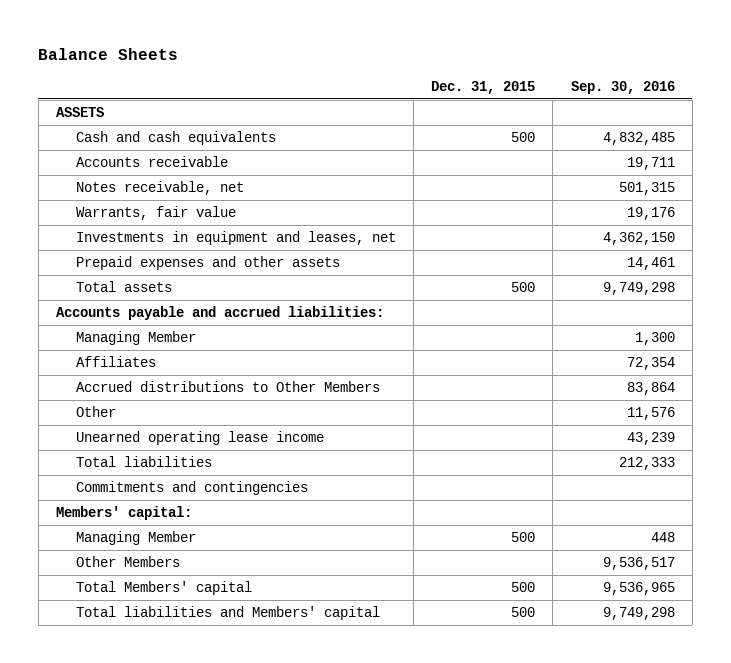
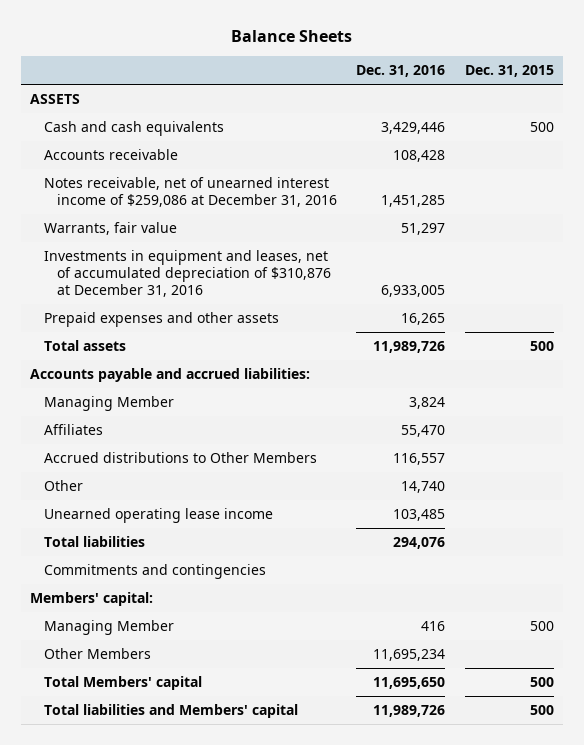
[570,80,675,94] Sep. 30, 2016 -> none
none -> [356,65,446,78] Dec. 31, 2016
[75,180,244,195] Notes receivable, net -> [43,176,337,208] Notes receivable, net of unearned interest income of $259,086 at December 31, 2016
[75,230,396,245] Investments in equipment and leases, net -> [43,249,331,298] Investments in equipment and leases, net of accumulated depreciation of $310,876 at December 31, 2016

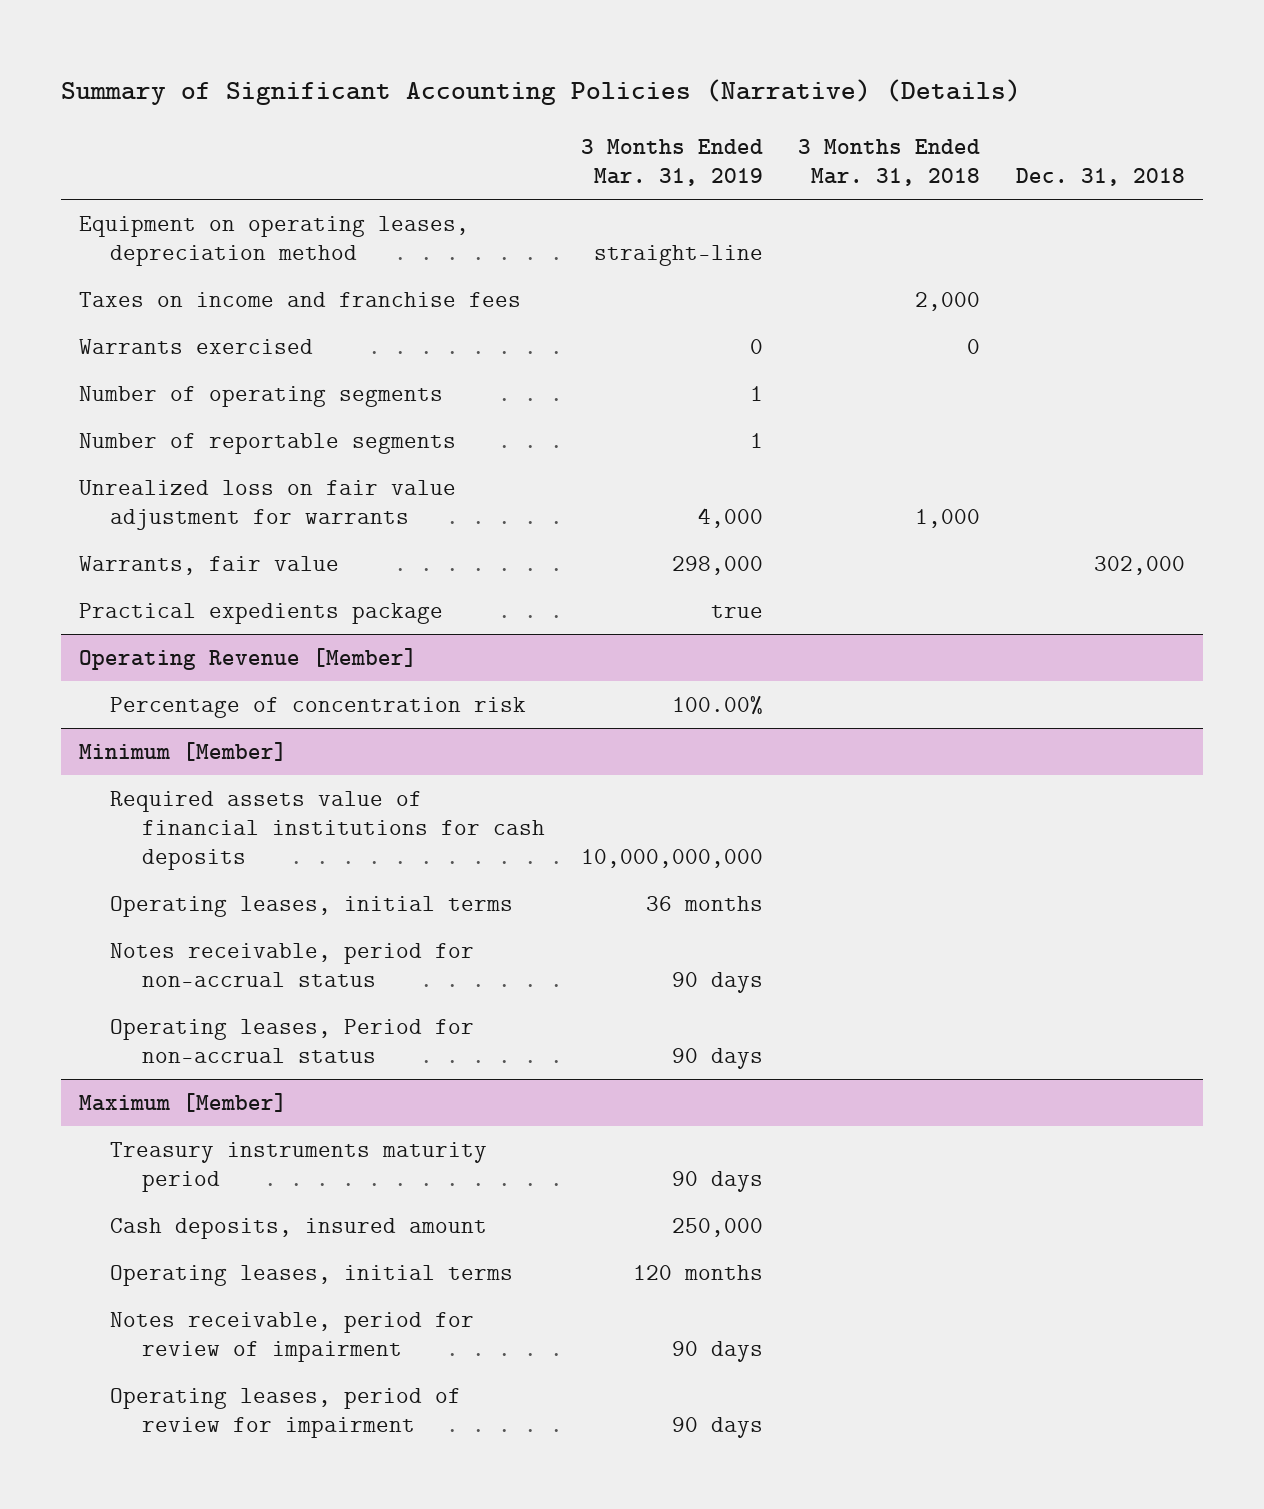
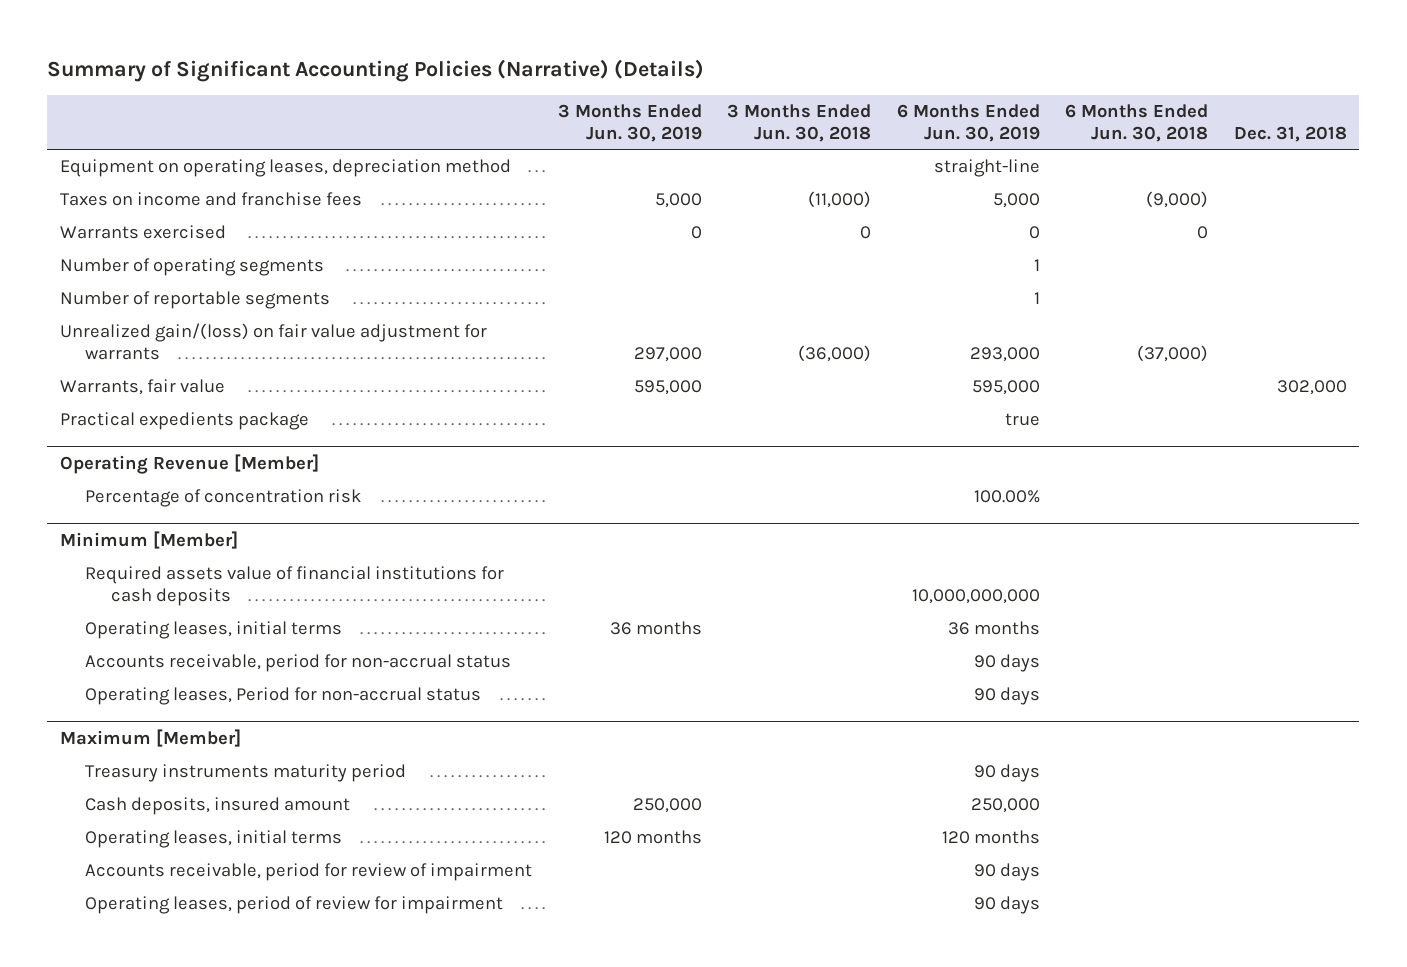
[580,138,763,186] 3 Months Ended Mar. 31, 2019 -> none
[798,138,981,186] 3 Months Ended Mar. 31, 2018 -> none
none -> [557,103,702,142] 3 Months Ended Jun. 30, 2019
none -> [727,103,872,142] 3 Months Ended Jun. 30, 2018
none -> [896,103,1040,142] 6 Months Ended Jun. 30, 2019
none -> [1065,103,1209,142] 6 Months Ended Jun. 30, 2018
[79,480,457,530] Unrealized loss on fair value adjustment for warrants -> [60,323,488,360] Unrealized gain/(loss) on fair value adjustment for warrants
[110,943,475,987] Notes receivable, period for non-accrual status -> [85,654,512,673] Accounts receivable, period for non-accrual status
[110,1312,475,1362] Notes receivable, period for review of impairment -> [85,863,533,882] Accounts receivable, period for review of impairment

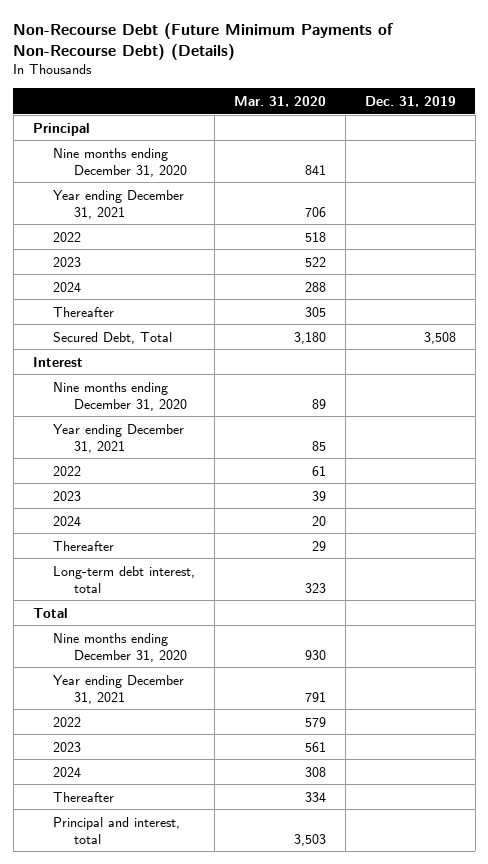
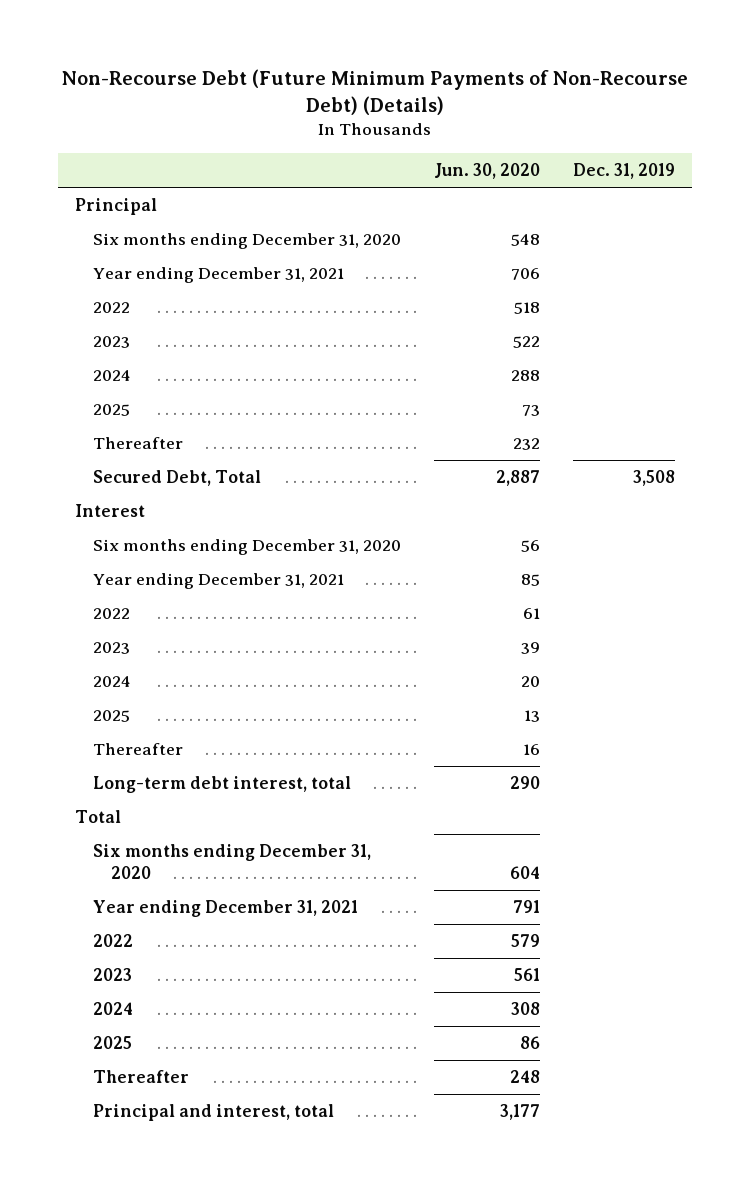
[234,95,327,107] Mar. 31, 2020 -> none
none -> [433,162,540,179] Jun. 30, 2020
[53,147,187,177] Nine months ending December 31, 2020 -> [92,233,401,250] Six months ending December 31, 2020
none -> [92,404,130,417] 2025
[53,381,187,411] Nine months ending December 31, 2020 -> [92,539,401,556] Six months ending December 31, 2020
none -> [92,710,130,723] 2025
[53,632,187,662] Nine months ending December 31, 2020 -> [92,844,371,879] Six months ending December 31, 2020
none -> [92,1036,132,1050] 2025

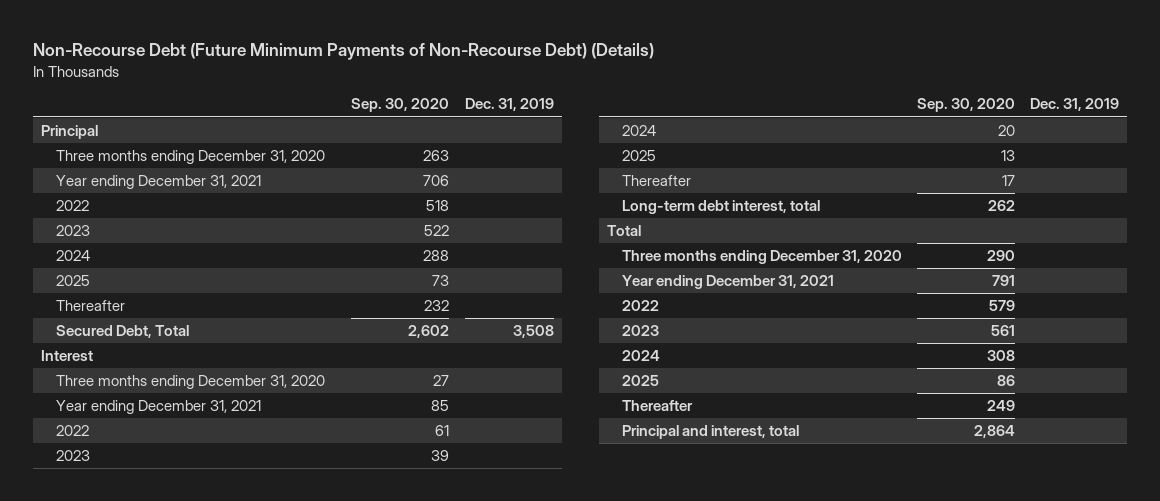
[433,162,540,179] Jun. 30, 2020 -> none
none -> [351,98,450,113] Sep. 30, 2020
[92,233,401,250] Six months ending December 31, 2020 -> [56,150,326,165] Three months ending December 31, 2020
[92,539,401,556] Six months ending December 31, 2020 -> [56,375,326,390] Three months ending December 31, 2020
[92,844,371,879] Six months ending December 31, 2020 -> [621,250,902,265] Three months ending December 31, 2020

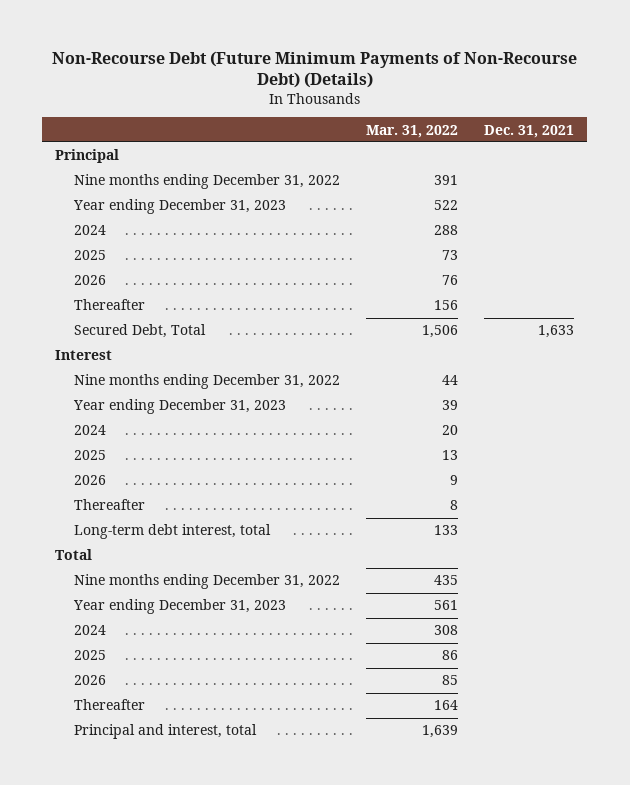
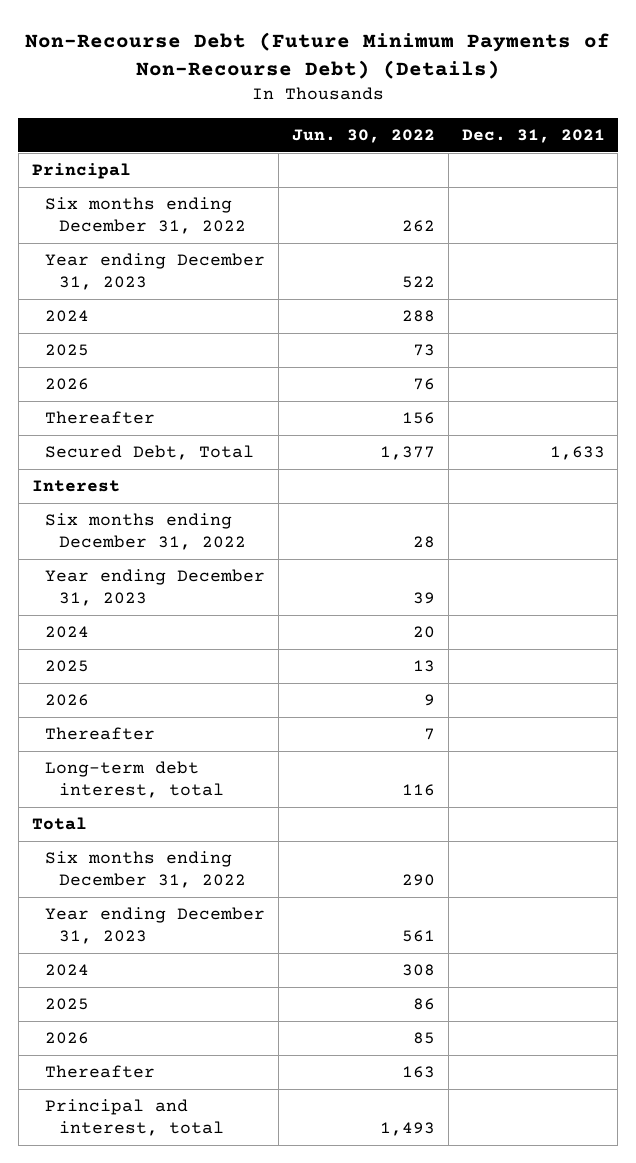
[366,124,459,138] Mar. 31, 2022 -> none
none -> [291,129,435,144] Jun. 30, 2022
[73,174,340,190] Nine months ending December 31, 2022 -> [45,197,246,234] Six months ending December 31, 2022
[73,374,340,390] Nine months ending December 31, 2022 -> [45,513,246,550] Six months ending December 31, 2022
[73,574,340,590] Nine months ending December 31, 2022 -> [45,851,246,888] Six months ending December 31, 2022

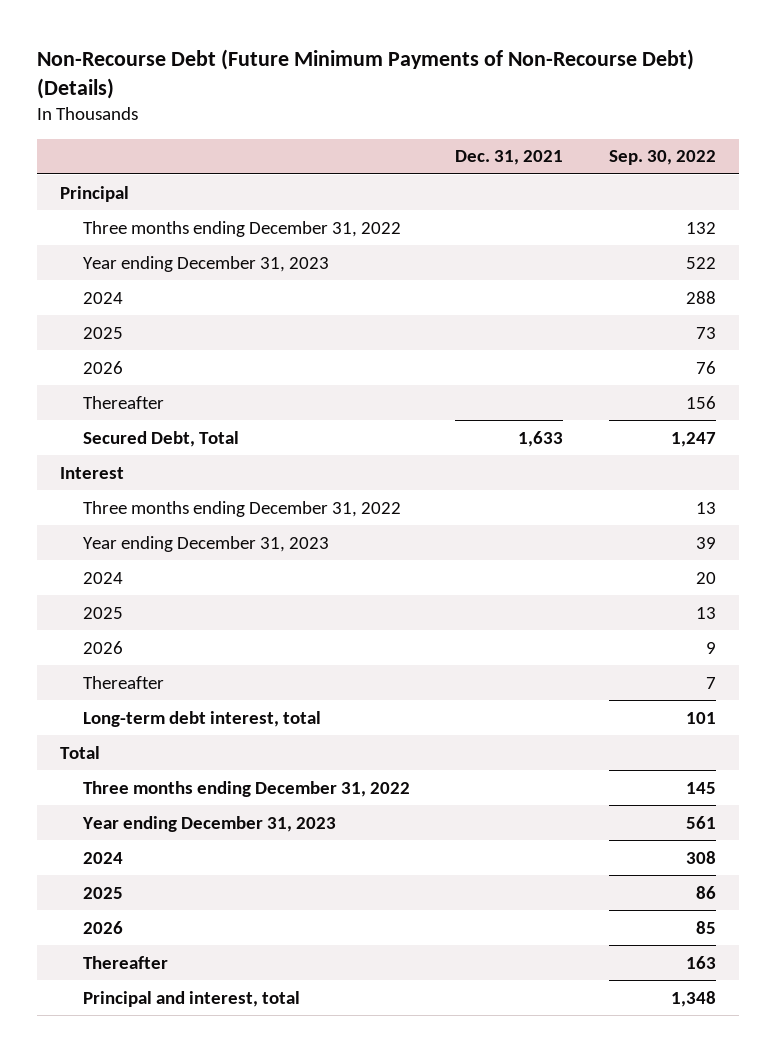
[291,129,435,144] Jun. 30, 2022 -> none
none -> [609,150,717,166] Sep. 30, 2022
[45,197,246,234] Six months ending December 31, 2022 -> [82,220,401,237] Three months ending December 31, 2022
[45,513,246,550] Six months ending December 31, 2022 -> [82,500,401,517] Three months ending December 31, 2022
[45,851,246,888] Six months ending December 31, 2022 -> [82,780,410,797] Three months ending December 31, 2022

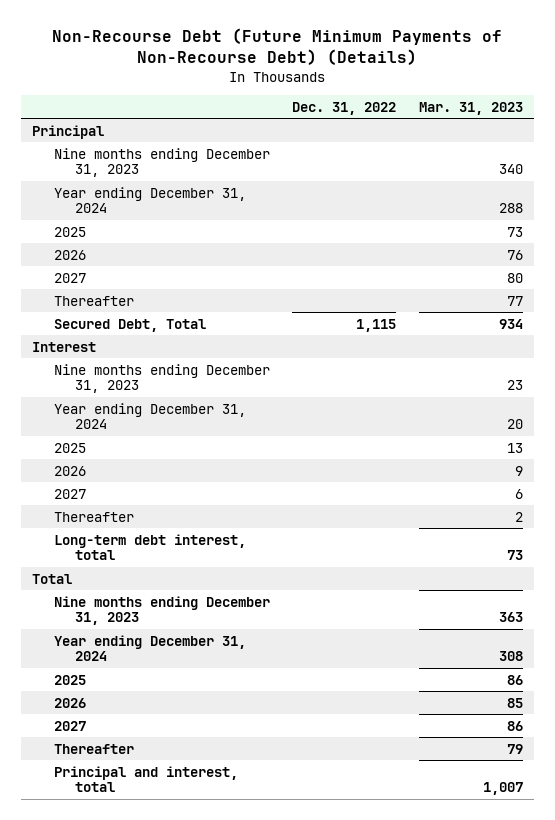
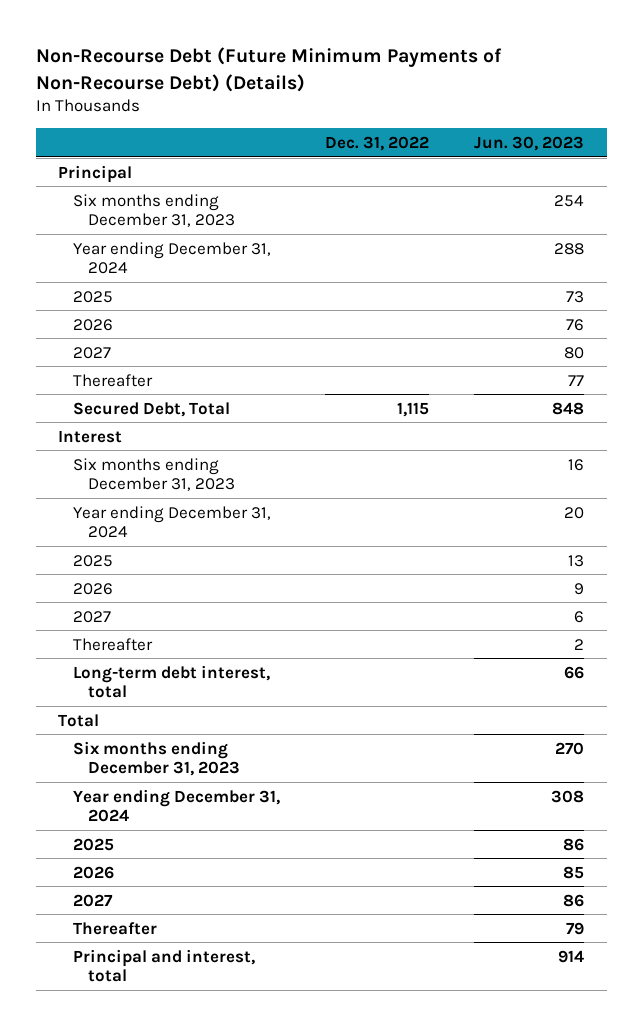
[418,101,523,115] Mar. 31, 2023 -> none
none -> [474,135,585,151] Jun. 30, 2023
[53,147,270,178] Nine months ending December 31, 2023 -> [73,193,236,228] Six months ending December 31, 2023
[53,363,270,394] Nine months ending December 31, 2023 -> [73,457,236,492] Six months ending December 31, 2023
[53,595,270,626] Nine months ending December 31, 2023 -> [73,740,241,777] Six months ending December 31, 2023

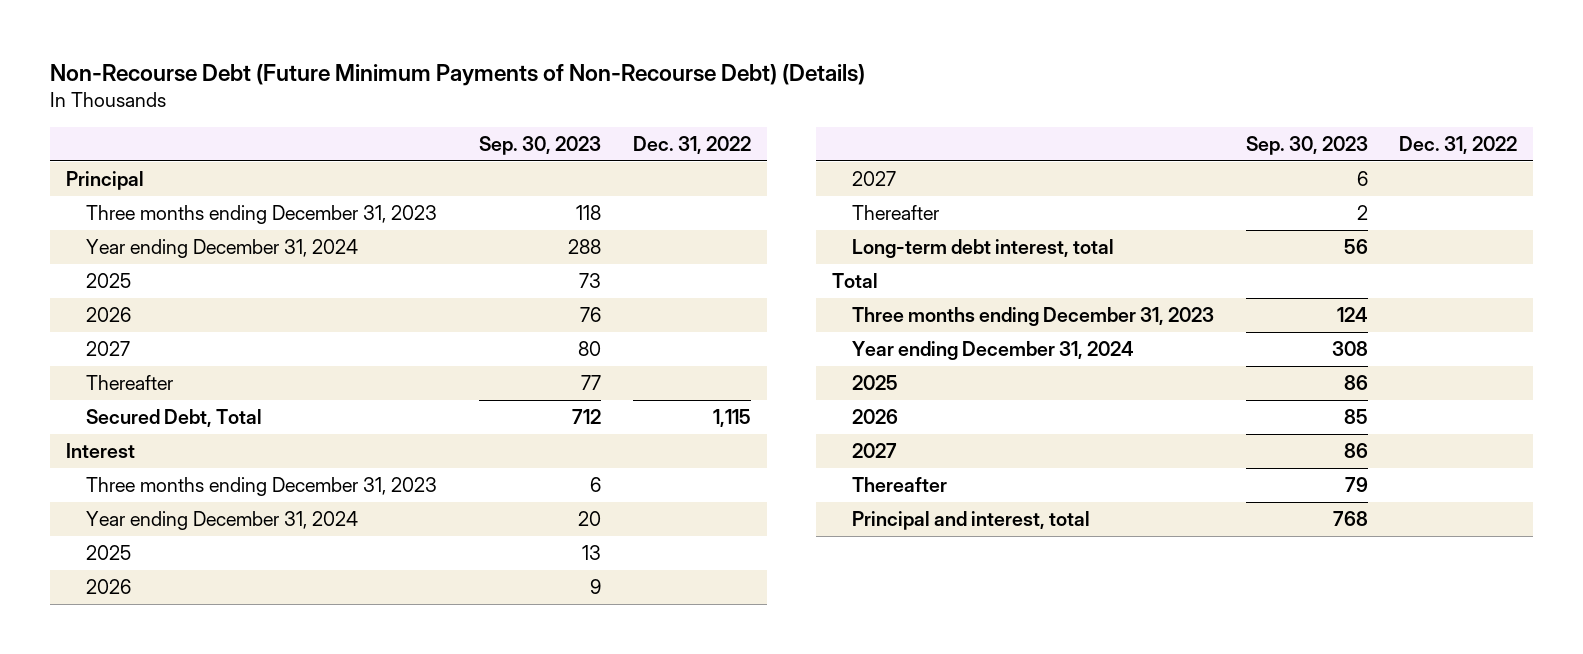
[474,135,585,151] Jun. 30, 2023 -> none
none -> [479,135,602,155] Sep. 30, 2023
[73,193,236,228] Six months ending December 31, 2023 -> [85,205,437,225] Three months ending December 31, 2023
[73,457,236,492] Six months ending December 31, 2023 -> [85,477,437,497] Three months ending December 31, 2023
[73,740,241,777] Six months ending December 31, 2023 -> [851,307,1214,327] Three months ending December 31, 2023

